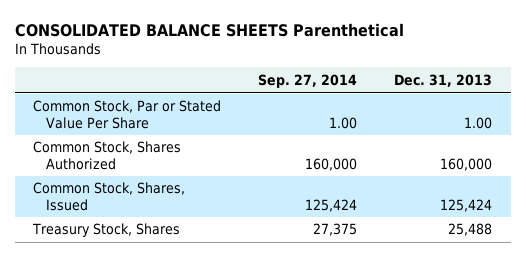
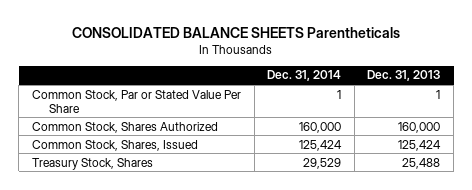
[14,22,404,37] CONSOLIDATED BALANCE SHEETS Parenthetical -> [72,26,401,38] CONSOLIDATED BALANCE SHEETS Parentheticals
[258,73,358,88] Sep. 27, 2014 -> none
none -> [267,70,342,82] Dec. 31, 2014
[464,116,493,129] 1.00 -> [436,89,441,99] 1

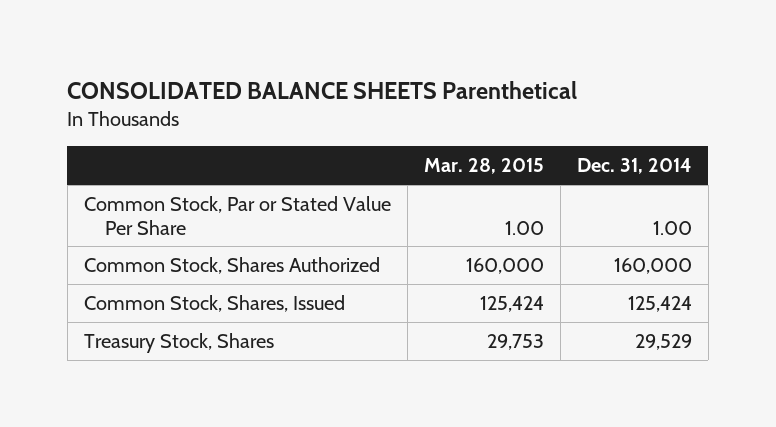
[72,26,401,38] CONSOLIDATED BALANCE SHEETS Parentheticals -> [67,80,578,99] CONSOLIDATED BALANCE SHEETS Parenthetical
[367,70,441,82] Dec. 31, 2013 -> none
none -> [423,158,544,175] Mar. 28, 2015
[337,89,342,99] 1 -> [652,220,692,235] 1.00

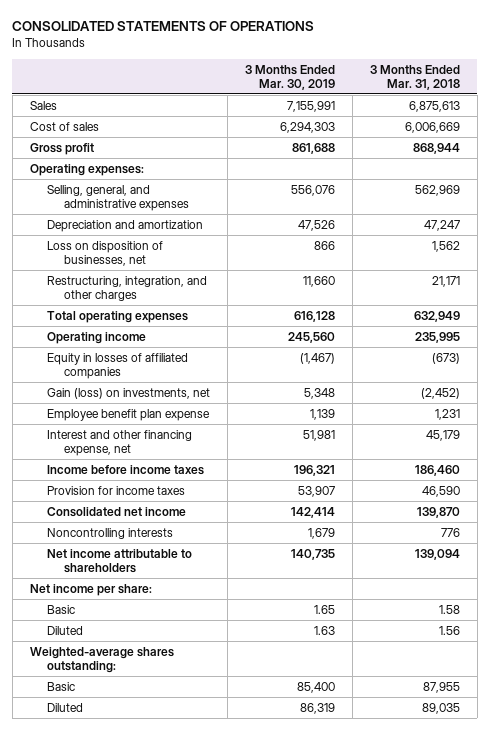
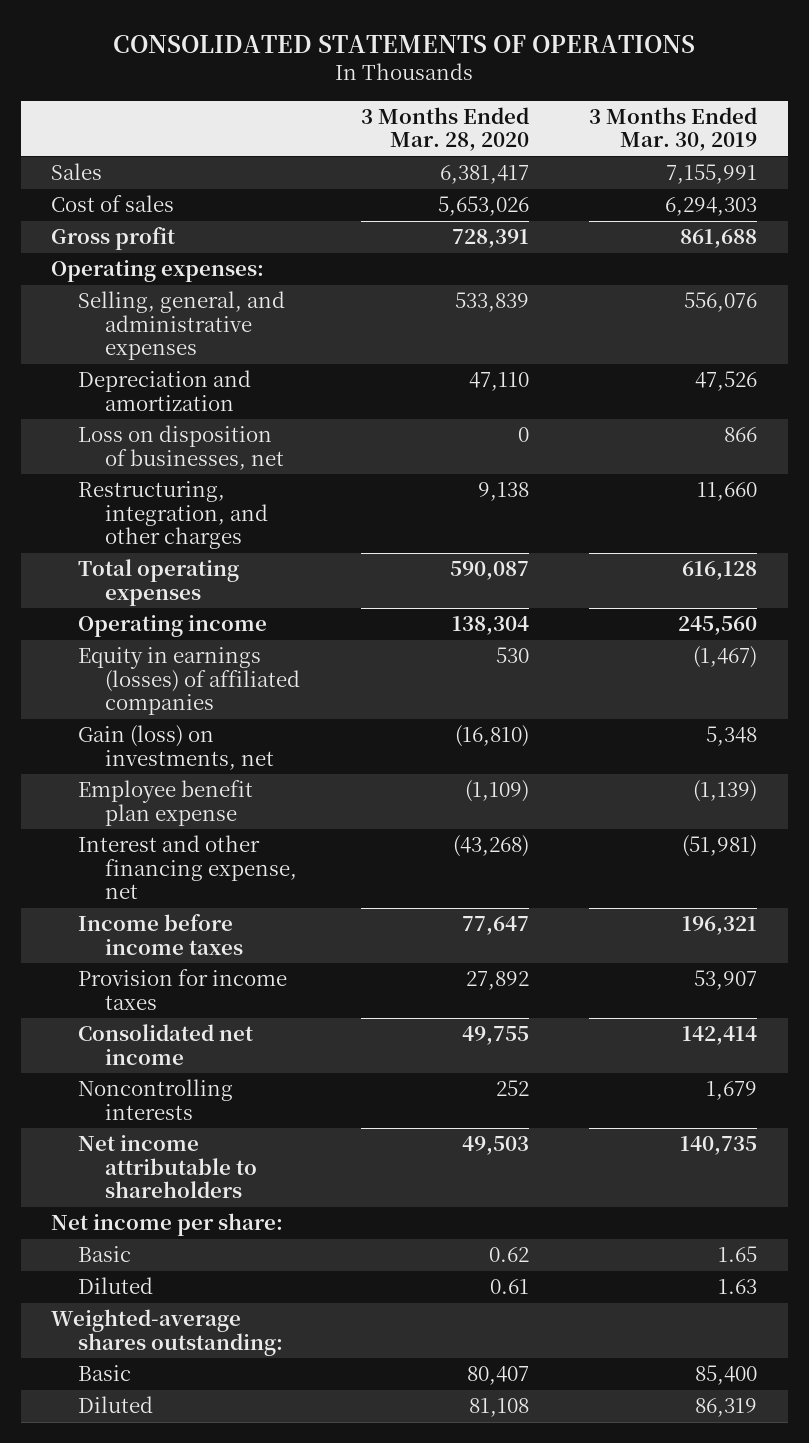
[369,64,460,90] 3 Months Ended Mar. 31, 2018 -> none
none -> [360,106,529,152] 3 Months Ended Mar. 28, 2020
[47,352,189,379] Equity in losses of affiliated companies -> [78,647,301,716] Equity in earnings (losses) of affiliated companies
[310,408,336,420] 1,139 -> [693,780,758,803] (1,139)
[303,429,336,441] 51,981 -> [682,835,758,858] (51,981)

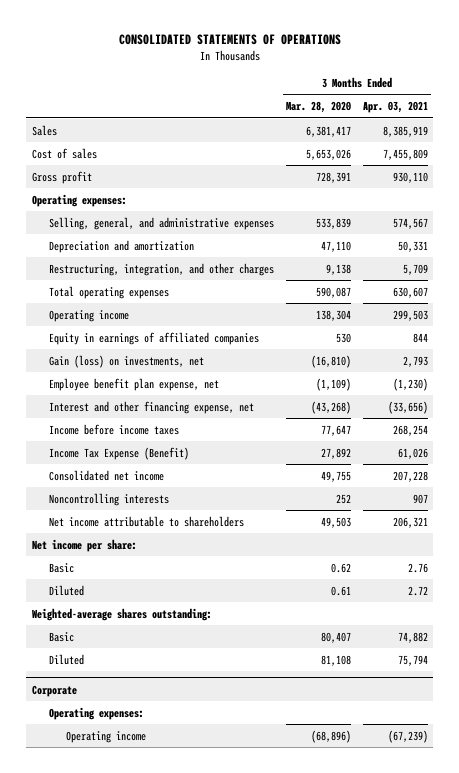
[589,106,758,152] 3 Months Ended Mar. 30, 2019 -> none
none -> [362,101,428,114] Apr. 03, 2021
[78,425,285,470] Loss on disposition of businesses, net -> none
[78,647,301,716] Equity in earnings (losses) of affiliated companies -> [48,331,259,345] Equity in earnings of affiliated companies
[78,780,254,826] Employee benefit plan expense -> [48,377,219,391] Employee benefit plan expense, net
[78,969,288,1010] Provision for income taxes -> [48,446,189,460] Income Tax Expense (Benefit)
none -> [31,684,77,697] Corporate
none -> [48,706,144,720] Operating expenses:
none -> [65,730,146,743] Operating income

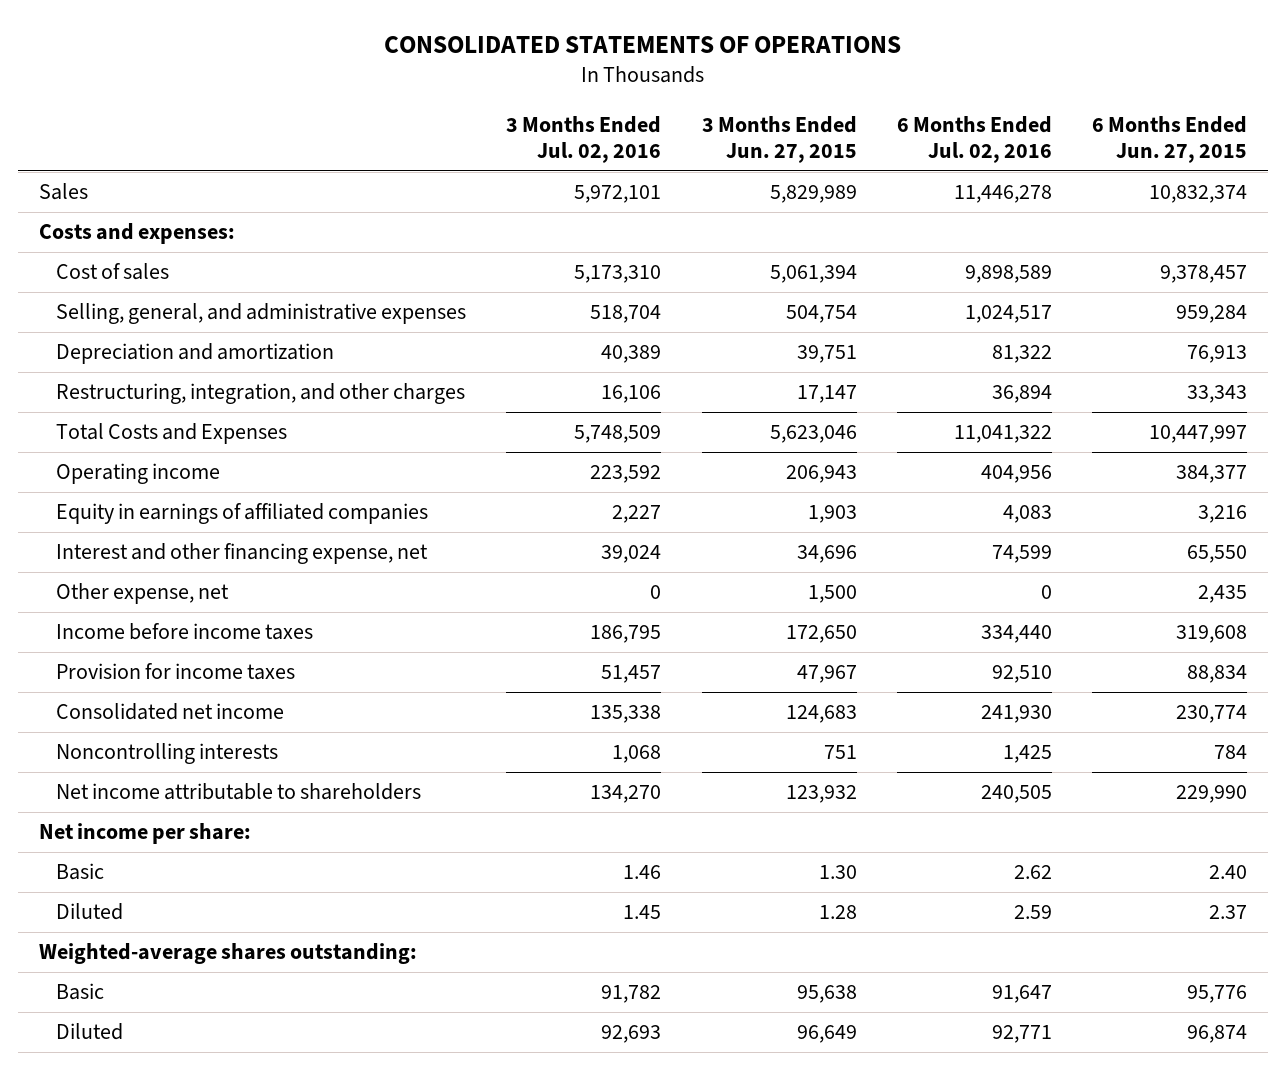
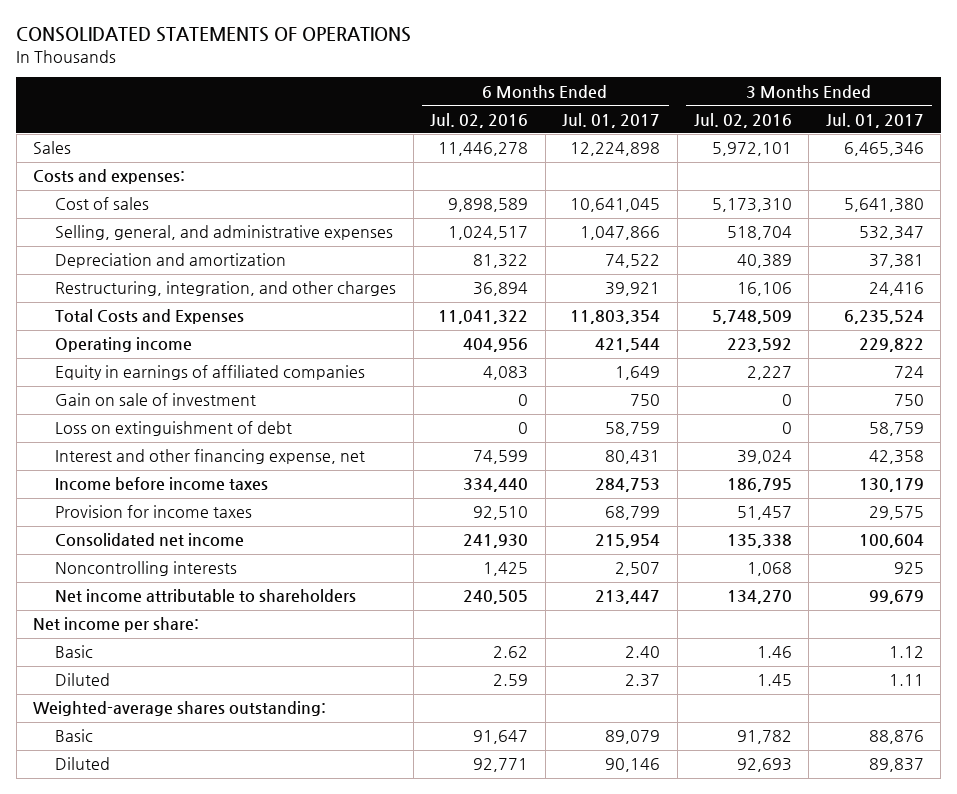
[701,115,857,163] 3 Months Ended Jun. 27, 2015 -> none
[1092,115,1248,163] 6 Months Ended Jun. 27, 2015 -> none
none -> [562,112,661,128] Jul. 01, 2017
none -> [825,112,924,128] Jul. 01, 2017
none -> [55,393,257,407] Gain on sale of investment
none -> [55,421,293,437] Loss on extinguishment of debt
[55,583,229,605] Other expense, net -> none

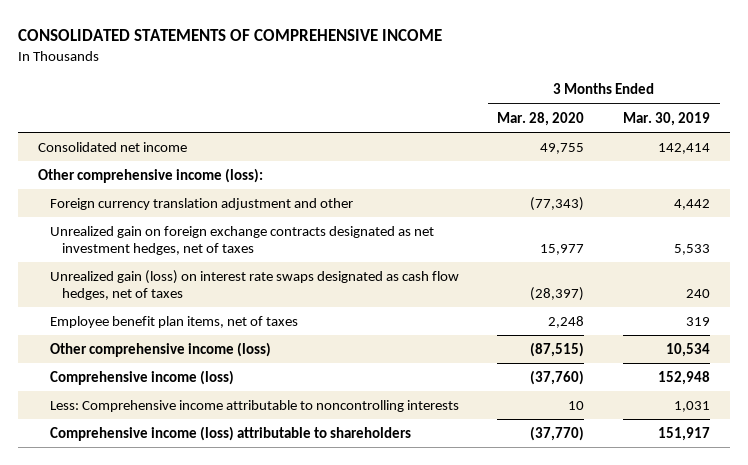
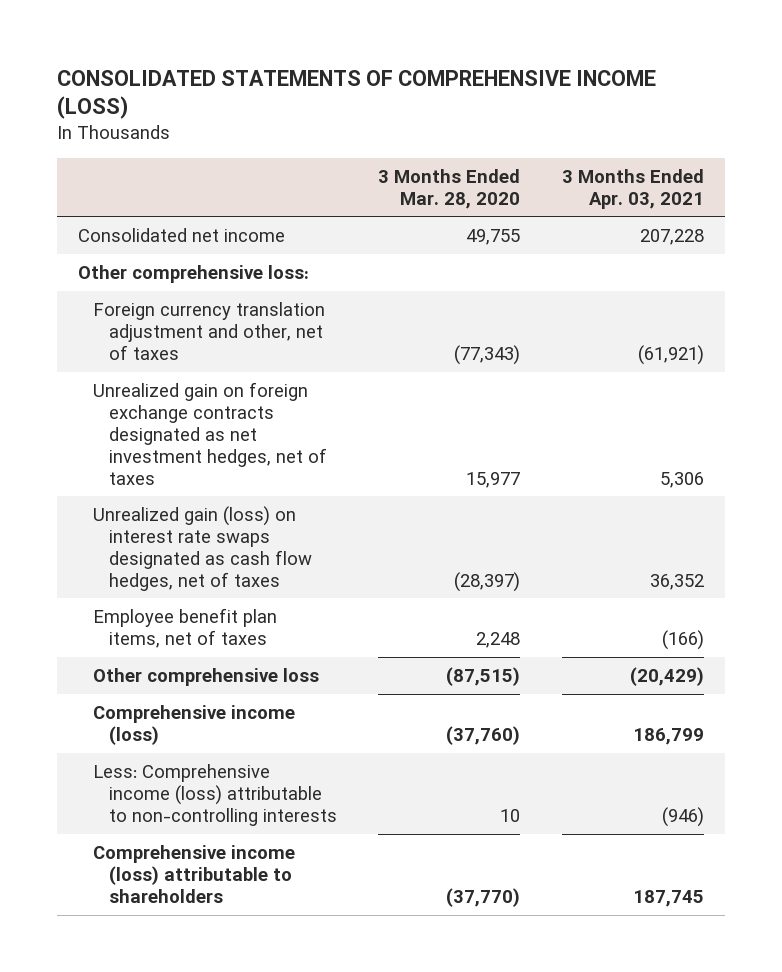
[18,29,443,42] CONSOLIDATED STATEMENTS OF COMPREHENSIVE INCOME -> [56,69,656,120] CONSOLIDATED STATEMENTS OF COMPREHENSIVE INCOME (LOSS)
[623,111,711,126] Mar. 30, 2019 -> none
none -> [562,168,705,209] 3 Months Ended Apr. 03, 2021
[37,168,263,184] Other comprehensive income (loss): -> [77,264,309,283] Other comprehensive loss:
[49,198,353,211] Foreign currency translation adjustment and other -> [93,301,326,360] Foreign currency translation adjustment and other, net of taxes
[49,342,271,358] Other comprehensive income (loss) -> [93,667,320,686] Other comprehensive loss
[49,400,459,413] Less: Comprehensive income attributable to noncontrolling interests -> [93,763,337,826] Less: Comprehensive income (loss) attributable to non-controlling interests

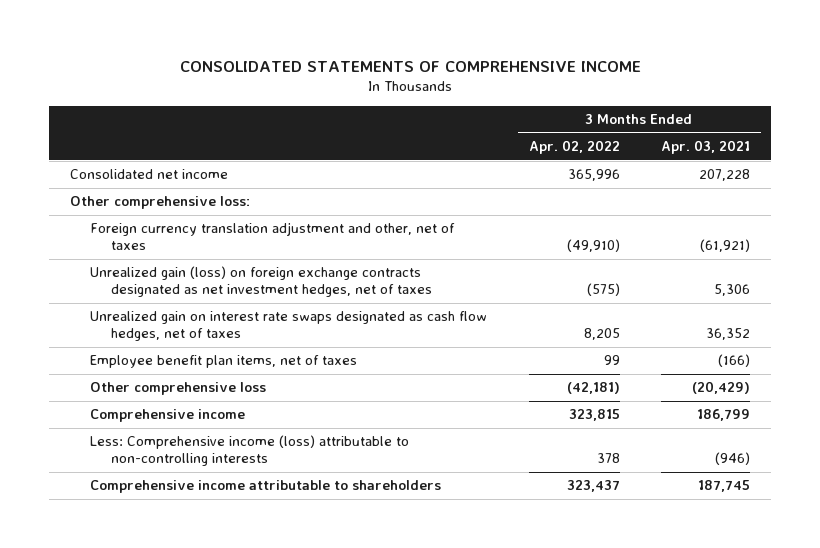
[56,69,656,120] CONSOLIDATED STATEMENTS OF COMPREHENSIVE INCOME (LOSS) -> [180,60,642,72] CONSOLIDATED STATEMENTS OF COMPREHENSIVE INCOME
[378,168,521,209] 3 Months Ended Mar. 28, 2020 -> none
none -> [528,139,620,154] Apr. 02, 2022
[93,381,327,485] Unrealized gain on foreign exchange contracts designated as net investment hedges, net of taxes -> [90,266,432,297] Unrealized gain (loss) on foreign exchange contracts designated as net investment hedges, net of taxes
[93,505,312,591] Unrealized gain (loss) on interest rate swaps designated as cash flow hedges, net of taxes -> [90,311,488,341] Unrealized gain on interest rate swaps designated as cash flow hedges, net of taxes
[93,704,296,745] Comprehensive income (loss) -> [90,409,246,423] Comprehensive income
[93,844,296,903] Comprehensive income (loss) attributable to shareholders -> [90,480,442,494] Comprehensive income attributable to shareholders

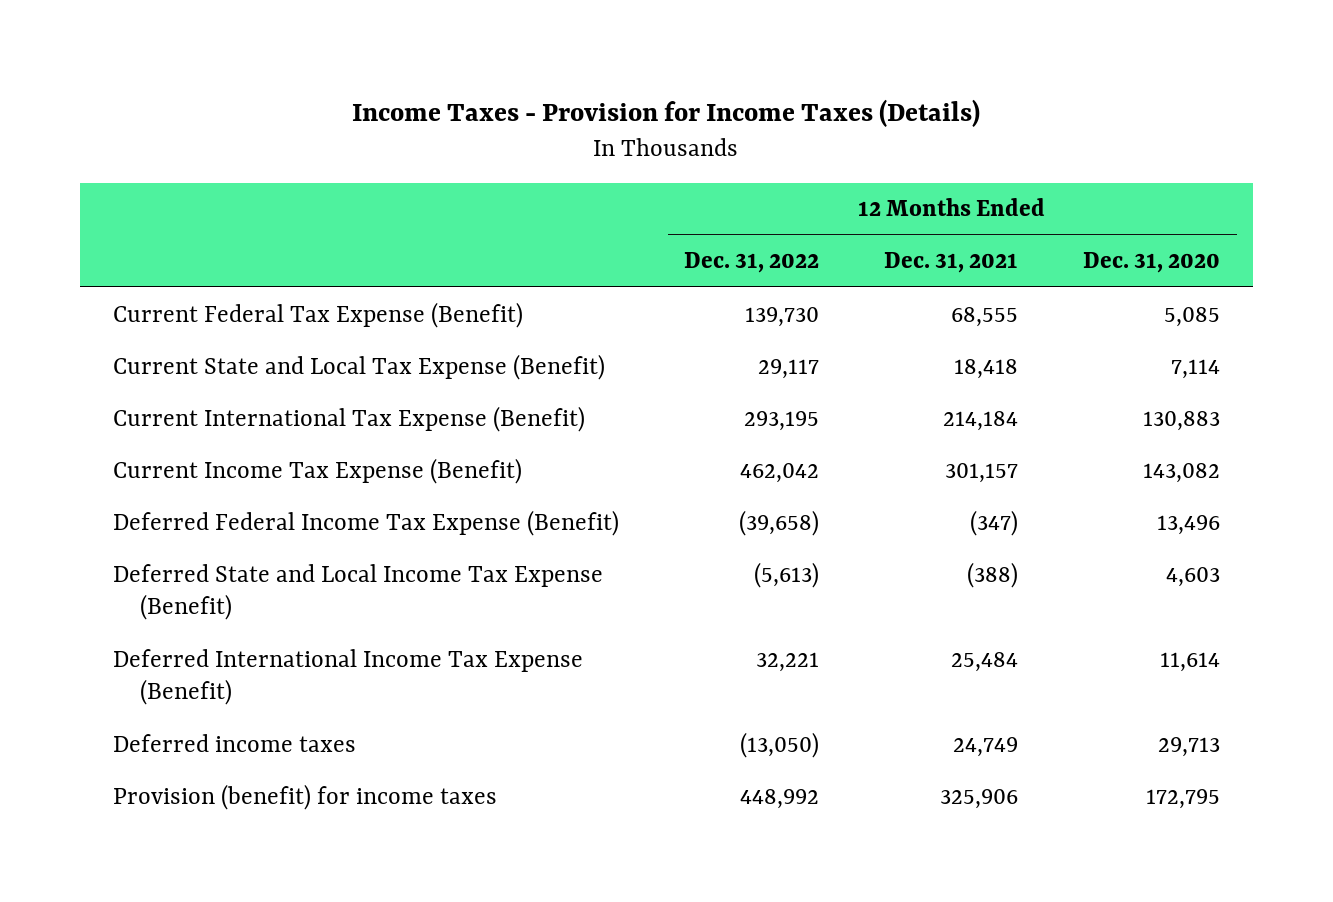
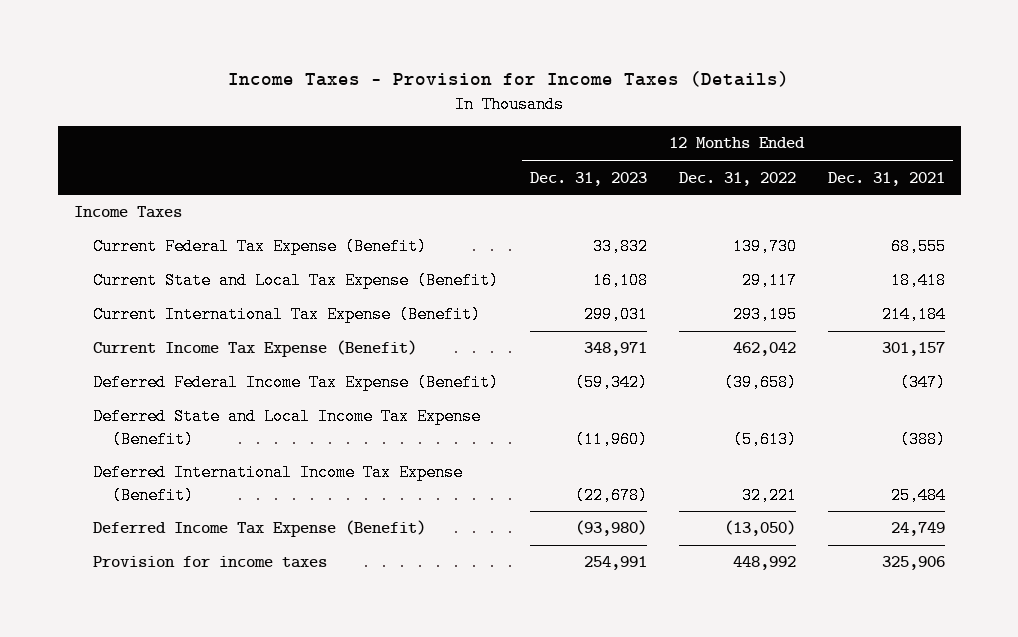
[1083,252,1221,274] Dec. 31, 2020 -> none
none -> [529,171,647,186] Dec. 31, 2023
none -> [73,206,182,219] Income Taxes
[112,733,356,752] Deferred income taxes -> [92,520,426,538] Deferred Income Tax Expense (Benefit)
[112,783,497,810] Provision (benefit) for income taxes -> [92,556,327,569] Provision for income taxes

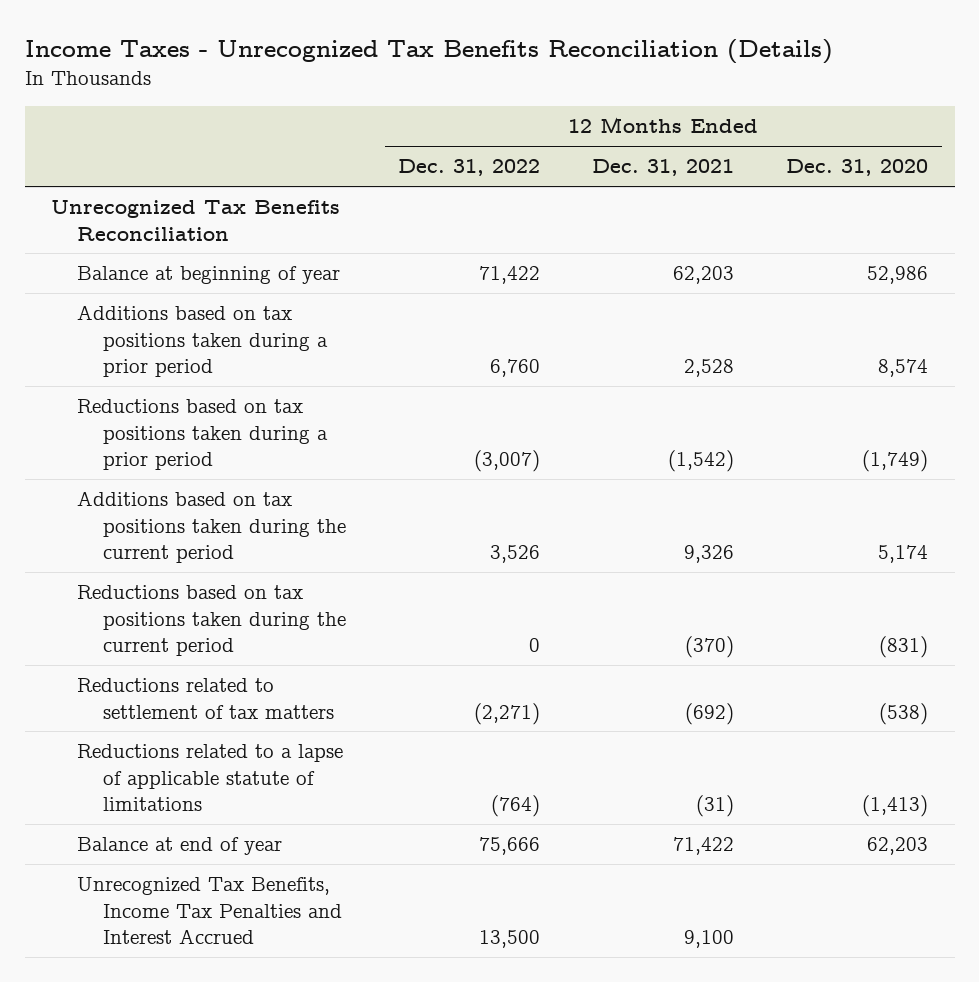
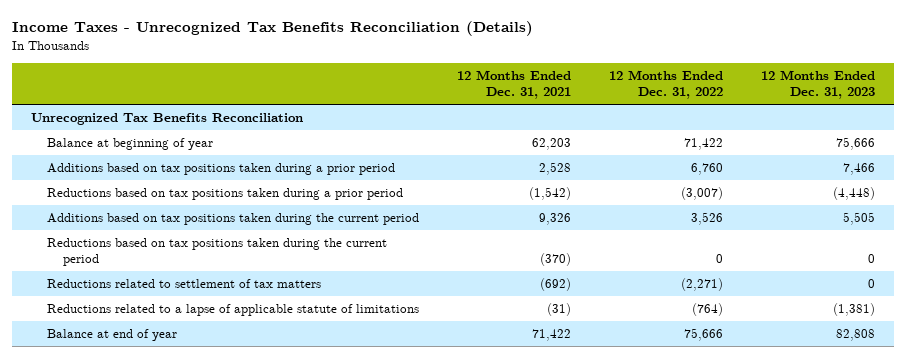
[786,159,929,177] Dec. 31, 2020 -> none
none -> [760,70,875,100] 12 Months Ended Dec. 31, 2023
[76,877,342,944] Unrecognized Tax Benefits, Income Tax Penalties and Interest Accrued -> none

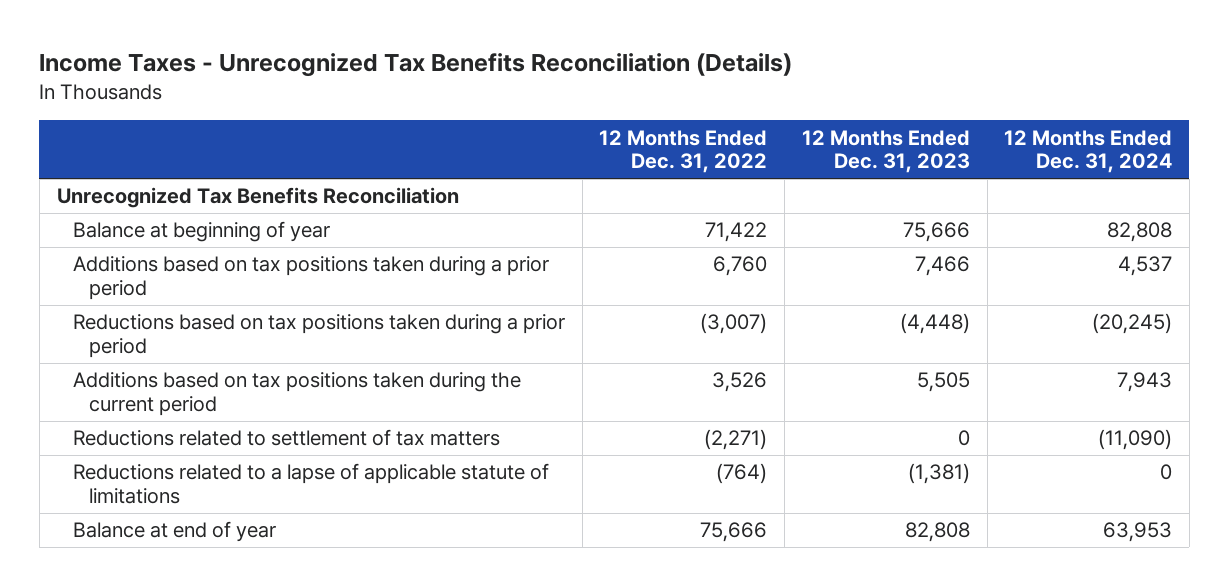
[456,70,571,100] 12 Months Ended Dec. 31, 2021 -> none
none -> [1004,129,1173,174] 12 Months Ended Dec. 31, 2024
[46,238,387,266] Reductions based on tax positions taken during the current period -> none

